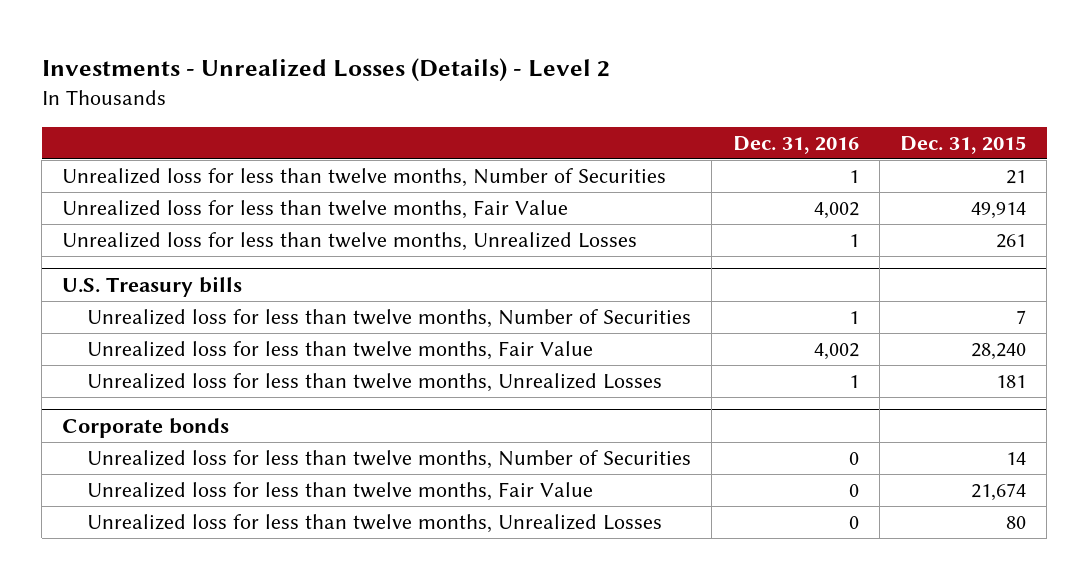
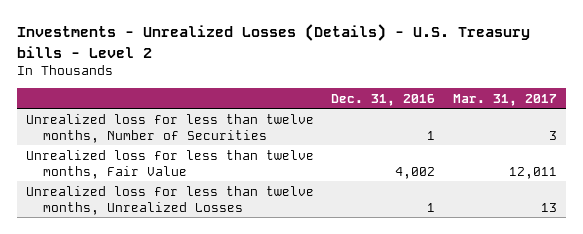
[41,57,610,82] Investments - Unrealized Losses (Details) - Level 2 -> [17,24,531,58] Investments - Unrealized Losses (Details) - U.S. Treasury bills - Level 2
[900,135,1027,154] Dec. 31, 2015 -> none
none -> [452,93,557,106] Mar. 31, 2017
[62,276,243,298] U.S. Treasury bills -> none
[87,309,692,329] Unrealized loss for less than twelve months, Number of Securities -> none
[87,341,594,361] Unrealized loss for less than twelve months, Fair Value -> none
[87,373,663,393] Unrealized loss for less than twelve months, Unrealized Losses -> none
[62,418,230,439] Corporate bonds -> none
[87,450,692,470] Unrealized loss for less than twelve months, Number of Securities -> none
[87,482,594,502] Unrealized loss for less than twelve months, Fair Value -> none
[87,514,663,534] Unrealized loss for less than twelve months, Unrealized Losses -> none

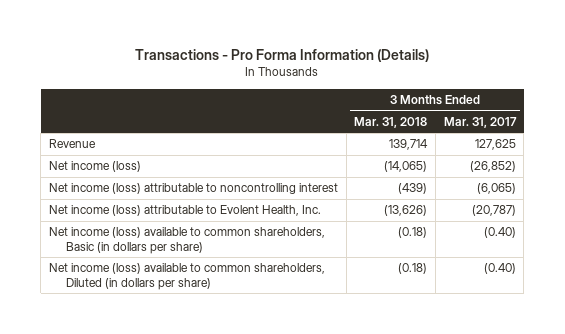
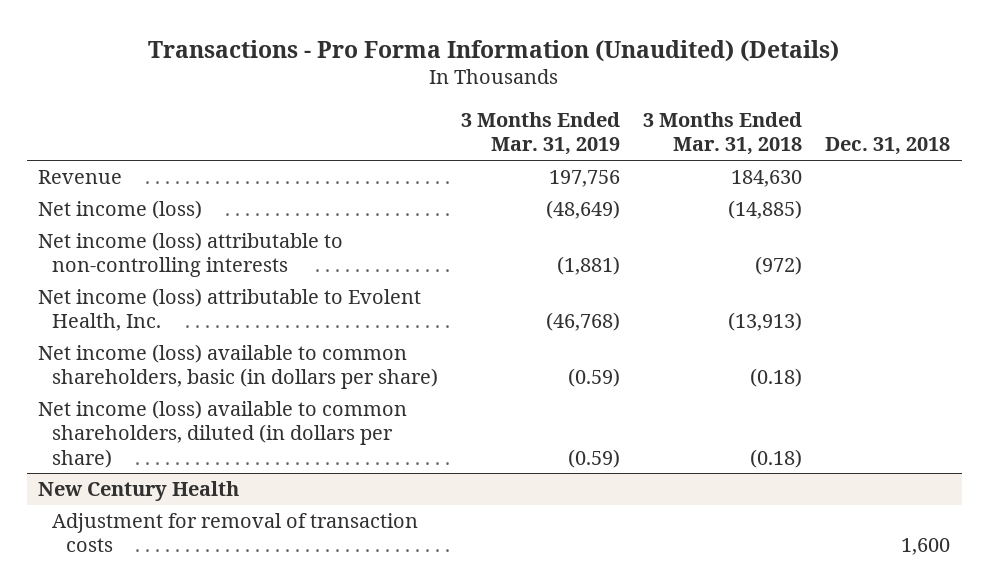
[135,48,430,62] Transactions - Pro Forma Information (Details) -> [148,39,840,62] Transactions - Pro Forma Information (Unaudited) (Details)
[443,116,517,128] Mar. 31, 2017 -> none
none -> [461,112,621,156] 3 Months Ended Mar. 31, 2019
none -> [825,137,951,156] Dec. 31, 2018
[389,139,429,151] 139,714 -> [731,169,803,187] 184,630
[384,161,428,173] (14,065) -> [728,199,803,219] (14,885)
[49,183,339,195] Net income (loss) attributable to noncontrolling interest -> [38,231,344,278] Net income (loss) attributable to non-controlling interests
[398,183,428,195] (439) -> [755,256,803,276] (972)
[384,205,428,217] (13,626) -> [728,312,803,332] (13,913)
[49,227,326,254] Net income (loss) available to common shareholders, Basic (in dollars per share) -> [38,343,439,390] Net income (loss) available to common shareholders, basic (in dollars per share)
[49,263,326,290] Net income (loss) available to common shareholders, Diluted (in dollars per share) -> [38,399,408,468] Net income (loss) available to common shareholders, diluted (in dollars per share)
none -> [38,480,240,501] New Century Health
none -> [52,512,419,553] Adjustment for removal of transaction costs

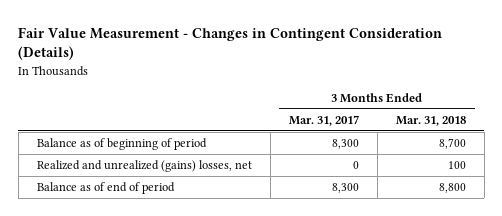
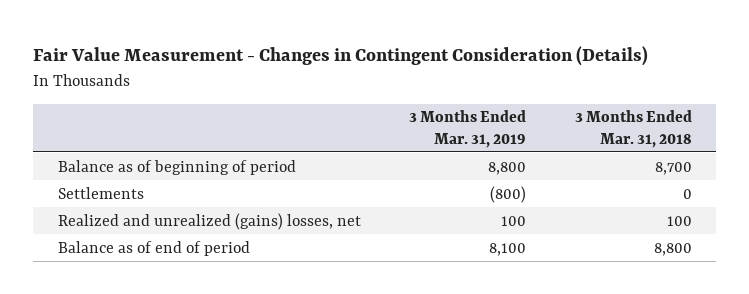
[288,114,359,126] Mar. 31, 2017 -> none
none -> [409,110,527,148] 3 Months Ended Mar. 31, 2019
none -> [57,186,144,199] Settlements

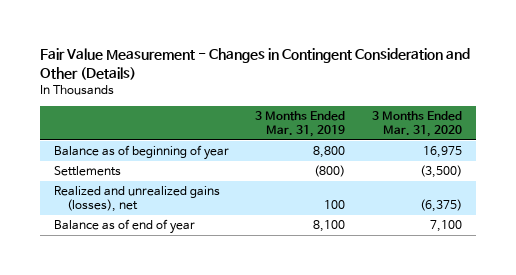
[33,46,649,67] Fair Value Measurement - Changes in Contingent Consideration (Details) -> [40,47,471,80] Fair Value Measurement - Changes in Contingent Consideration and Other (Details)
[574,110,692,148] 3 Months Ended Mar. 31, 2018 -> none
none -> [372,111,463,138] 3 Months Ended Mar. 31, 2020
[57,159,296,175] Balance as of beginning of period -> [53,145,229,161] Balance as of beginning of year
[57,212,361,230] Realized and unrealized (gains) losses, net -> [53,186,220,213] Realized and unrealized gains (losses), net
[57,240,250,256] Balance as of end of period -> [53,219,195,235] Balance as of end of year

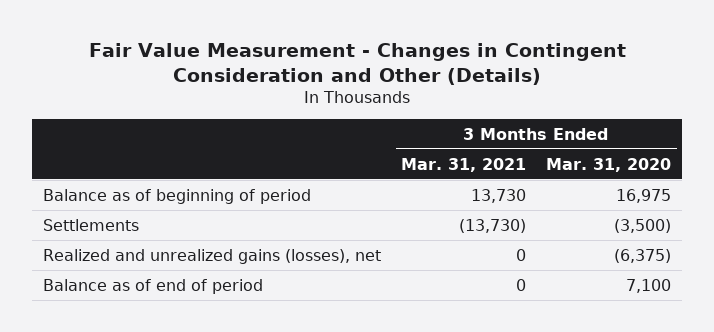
[255,111,346,138] 3 Months Ended Mar. 31, 2019 -> none
none -> [400,157,526,172] Mar. 31, 2021
[53,145,229,161] Balance as of beginning of year -> [42,188,311,204] Balance as of beginning of period
[53,219,195,235] Balance as of end of year -> [42,278,263,294] Balance as of end of period

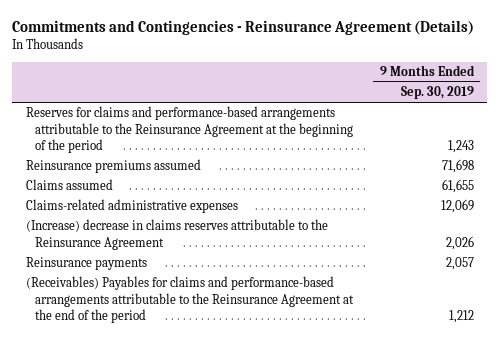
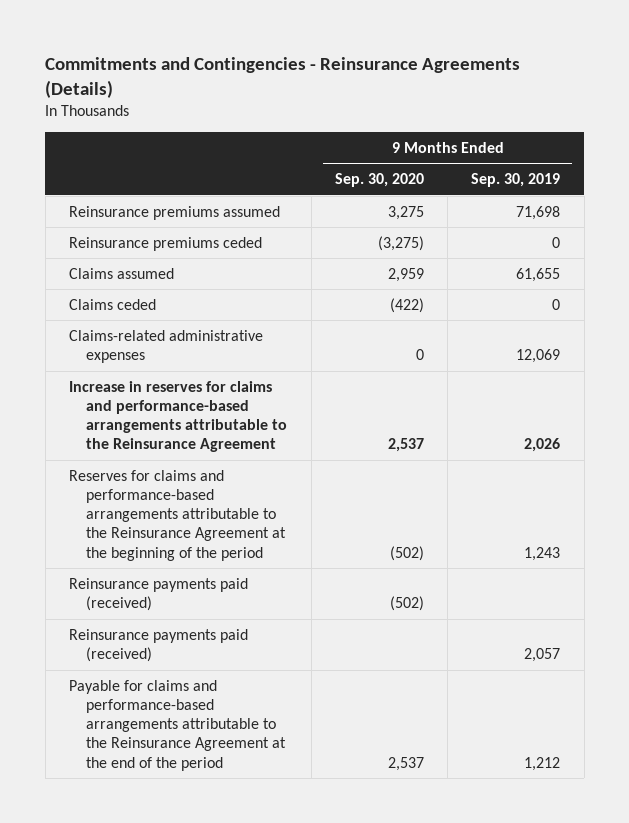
[12,19,475,35] Commitments and Contingencies - Reinsurance Agreement (Details) -> [45,56,521,98] Commitments and Contingencies - Reinsurance Agreements (Details)
none -> [334,173,424,188] Sep. 30, 2020
none -> [69,236,263,251] Reinsurance premiums ceded
none -> [69,298,157,310] Claims ceded
[25,219,328,250] (Increase) decrease in claims reserves attributable to the Reinsurance Agreement -> [69,380,288,453] Increase in reserves for claims and performance-based arrangements attributable to the Reinsurance Agreement
[25,106,353,154] Reserves for claims and performance-based arrangements attributable to the Reinsurance Agreement at the beginning of the period -> [69,469,287,561] Reserves for claims and performance-based arrangements attributable to the Reinsurance Agreement at the beginning of the period
none -> [69,577,249,612] Reinsurance payments paid (received)
[25,257,147,271] Reinsurance payments -> [69,628,249,663] Reinsurance payments paid (received)
[25,276,354,324] (Receivables) Payables for claims and performance-based arrangements attributable to the Reinsurance Agreement at the end of the period -> [69,679,287,771] Payable for claims and performance-based arrangements attributable to the Reinsurance Agreement at the end of the period

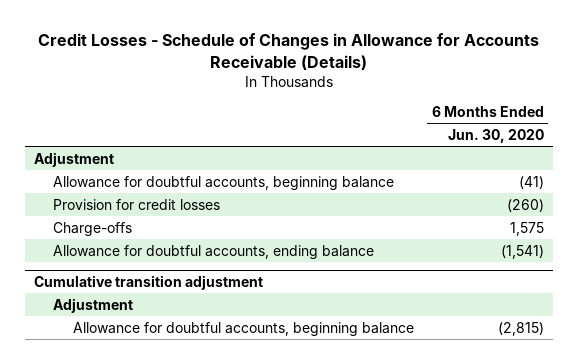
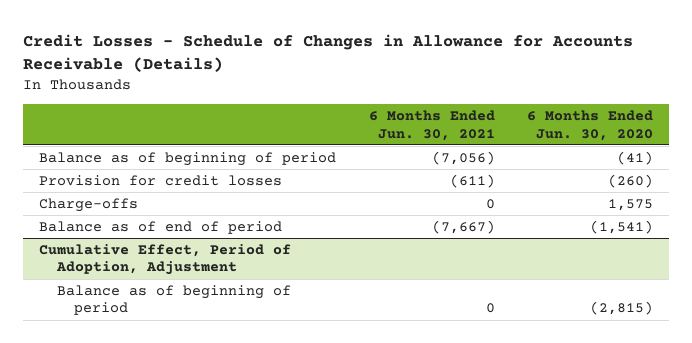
none -> [368,110,495,141] 6 Months Ended Jun. 30, 2021
[33,151,114,167] Adjustment -> none
[53,175,395,190] Allowance for doubtful accounts, beginning balance -> none
none -> [39,151,337,166] Balance as of beginning of period
[53,297,134,313] Adjustment -> none
[53,244,375,259] Allowance for doubtful accounts, ending balance -> [39,220,283,234] Balance as of end of period
[33,275,263,291] Cumulative transition adjustment -> [39,243,292,276] Cumulative Effect, Period of Adoption, Adjustment
[72,321,414,336] Allowance for doubtful accounts, beginning balance -> [56,284,291,316] Balance as of beginning of period

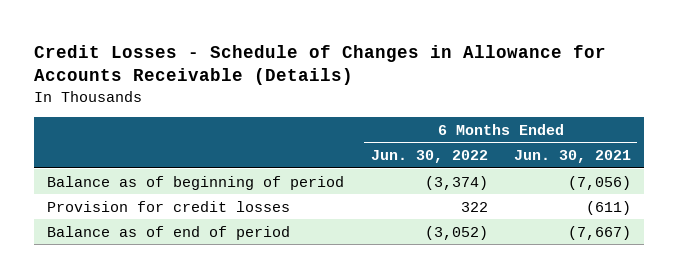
[527,110,654,141] 6 Months Ended Jun. 30, 2020 -> none
none -> [370,149,488,163] Jun. 30, 2022
[39,197,139,212] Charge-offs -> none
[39,243,292,276] Cumulative Effect, Period of Adoption, Adjustment -> none
[56,284,291,316] Balance as of beginning of period -> none

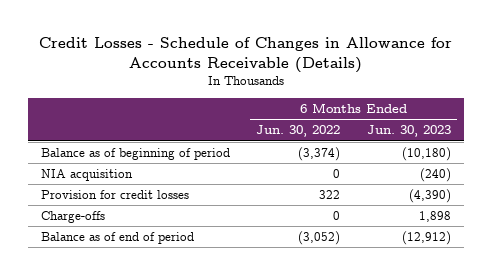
[513,149,631,163] Jun. 30, 2021 -> none
none -> [366,125,451,138] Jun. 30, 2023
none -> [41,169,134,182] NIA acquisition
none -> [41,211,106,224] Charge-offs

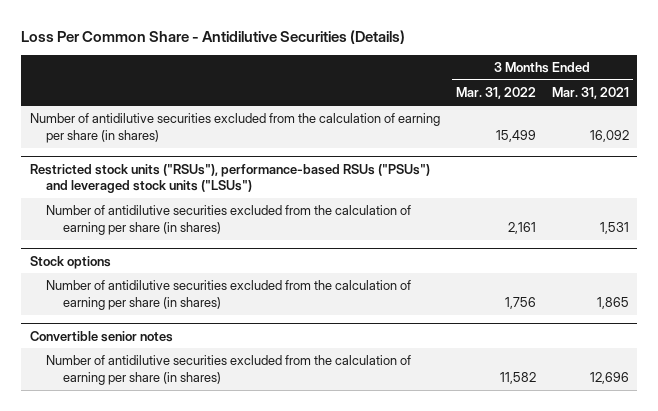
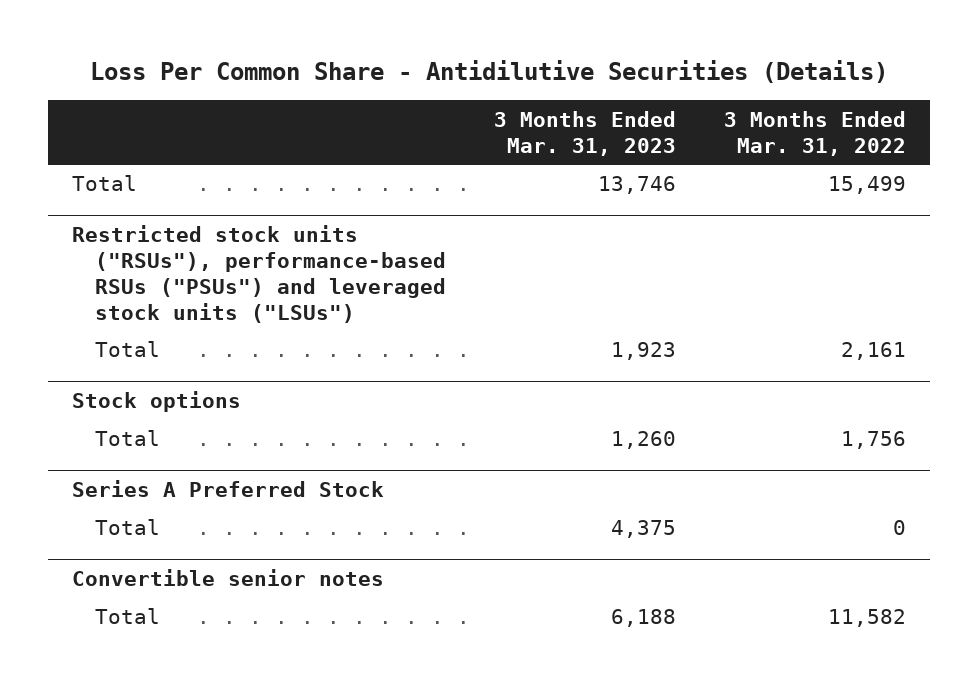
[551,87,629,100] Mar. 31, 2021 -> none
none -> [493,110,676,156] 3 Months Ended Mar. 31, 2023
[29,113,440,143] Number of antidilutive securities excluded from the calculation of earning per share (in shares) -> [72,175,138,192] Total
[46,205,412,235] Number of antidilutive securities excluded from the calculation of earning per share (in shares) -> [94,341,160,358] Total
[46,280,412,310] Number of antidilutive securities excluded from the calculation of earning per share (in shares) -> [94,430,160,447] Total
none -> [72,480,385,498] Series A Preferred Stock
none -> [94,519,160,536] Total
[46,355,412,385] Number of antidilutive securities excluded from the calculation of earning per share (in shares) -> [94,608,160,625] Total

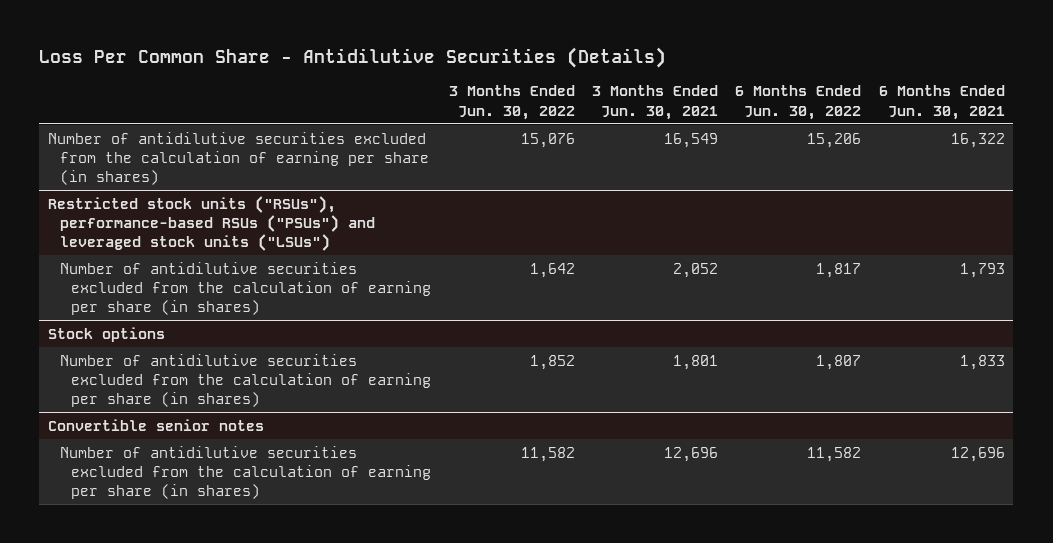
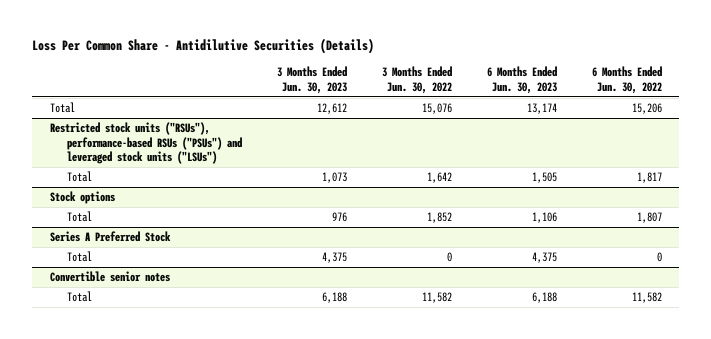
[592,85,719,120] 3 Months Ended Jun. 30, 2021 -> none
[878,85,1005,120] 6 Months Ended Jun. 30, 2021 -> none
none -> [276,66,347,94] 3 Months Ended Jun. 30, 2023
none -> [486,66,557,94] 6 Months Ended Jun. 30, 2023
[47,131,429,186] Number of antidilutive securities excluded from the calculation of earning per share (in shares) -> [49,102,75,114] Total
[59,261,432,316] Number of antidilutive securities excluded from the calculation of earning per share (in shares) -> [66,171,92,183] Total
[59,353,432,408] Number of antidilutive securities excluded from the calculation of earning per share (in shares) -> [66,211,92,223] Total
none -> [49,231,171,243] Series A Preferred Stock
none -> [66,251,92,263] Total
[59,445,432,500] Number of antidilutive securities excluded from the calculation of earning per share (in shares) -> [66,291,92,303] Total

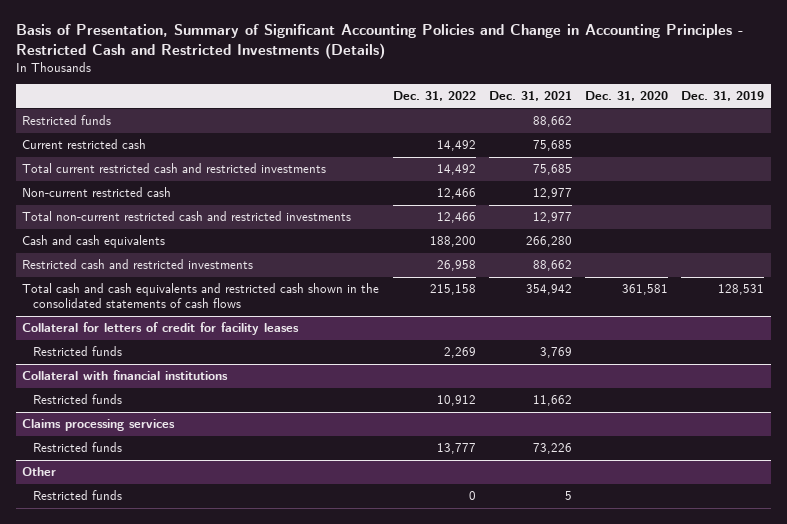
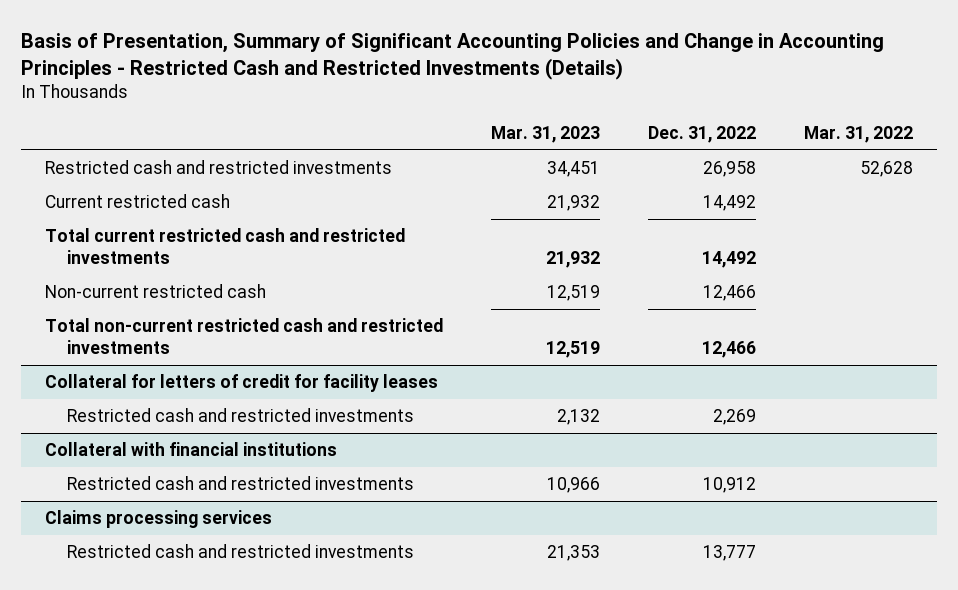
[488,91,572,102] Dec. 31, 2021 -> none
[584,91,668,102] Dec. 31, 2020 -> none
[681,91,765,102] Dec. 31, 2019 -> none
none -> [490,125,600,143] Mar. 31, 2023
none -> [804,125,914,143] Mar. 31, 2022
[22,115,112,126] Restricted funds -> none
[22,259,254,270] Restricted cash and restricted investments -> [44,160,392,175] Restricted cash and restricted investments
[22,235,166,249] Cash and cash equivalents -> none
[22,283,380,309] Total cash and cash equivalents and restricted cash shown in the consolidated statements of cash flows -> none
[32,346,122,357] Restricted funds -> [66,408,414,423] Restricted cash and restricted investments
[32,394,122,405] Restricted funds -> [66,476,414,491] Restricted cash and restricted investments
[22,467,57,477] Other -> none
[32,490,122,501] Restricted funds -> none
[32,442,122,453] Restricted funds -> [66,544,414,559] Restricted cash and restricted investments

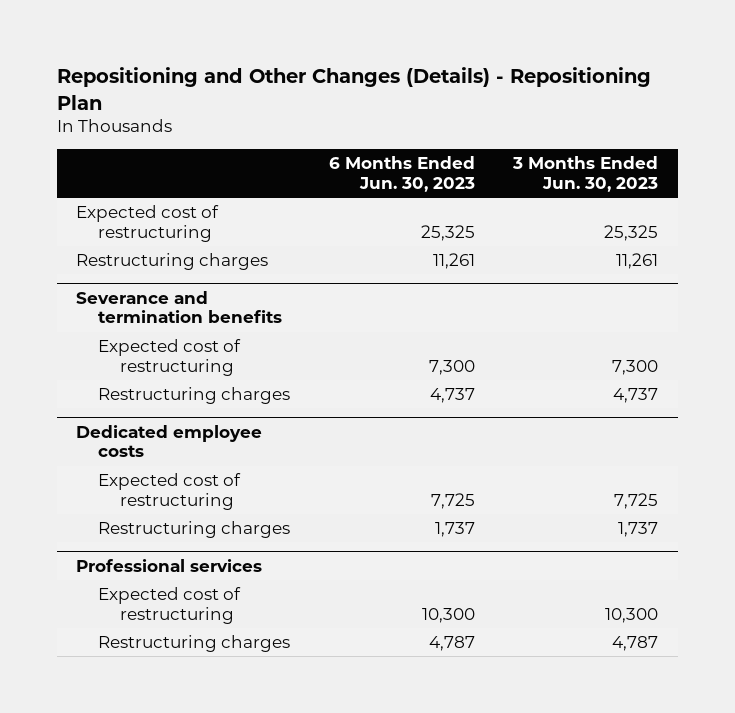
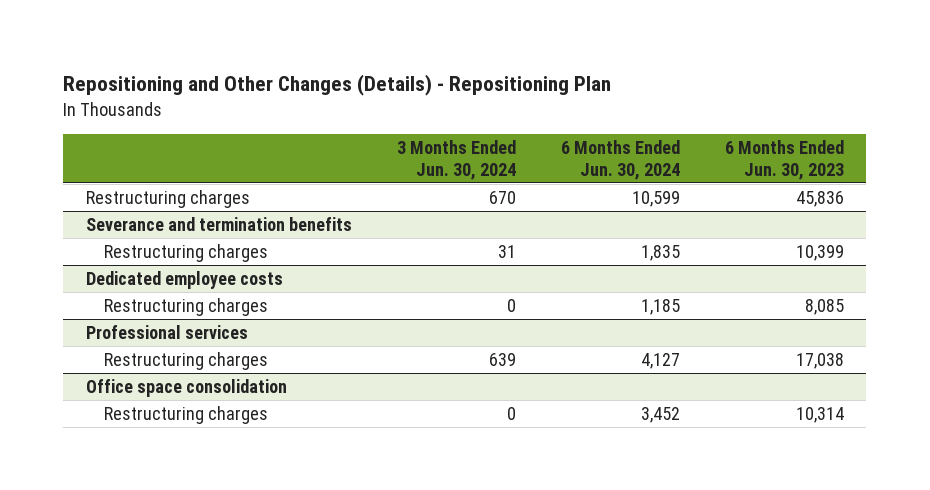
[512,156,659,192] 3 Months Ended Jun. 30, 2023 -> none
none -> [396,139,516,180] 3 Months Ended Jun. 30, 2024
none -> [560,139,680,180] 6 Months Ended Jun. 30, 2024
[76,204,220,242] Expected cost of restructuring -> none
[432,252,475,269] 11,261 -> [795,190,844,207] 45,836
[98,338,242,376] Expected cost of restructuring -> none
[429,387,475,403] 4,737 -> [795,244,844,261] 10,399
[98,472,242,510] Expected cost of restructuring -> none
[434,521,475,537] 1,737 -> [804,298,844,315] 8,085
[98,586,242,624] Expected cost of restructuring -> none
[428,635,475,651] 4,787 -> [795,352,844,369] 17,038
none -> [85,378,287,397] Office space consolidation
none -> [104,405,269,424] Restructuring charges

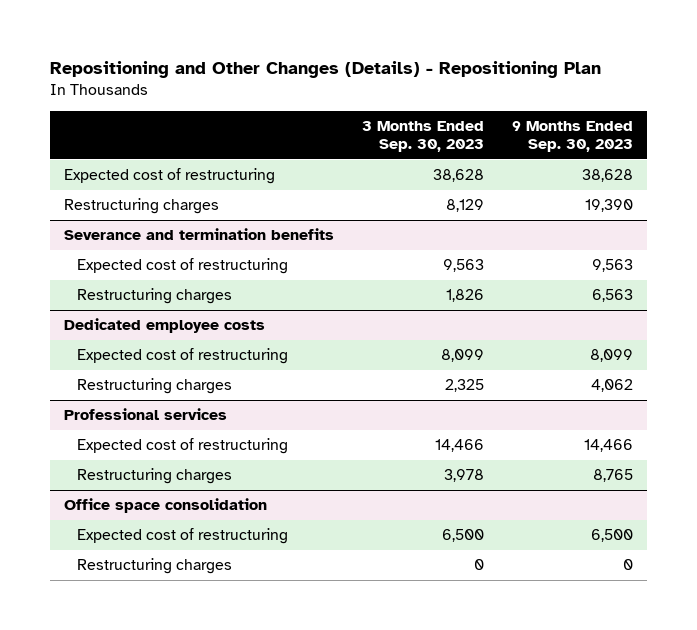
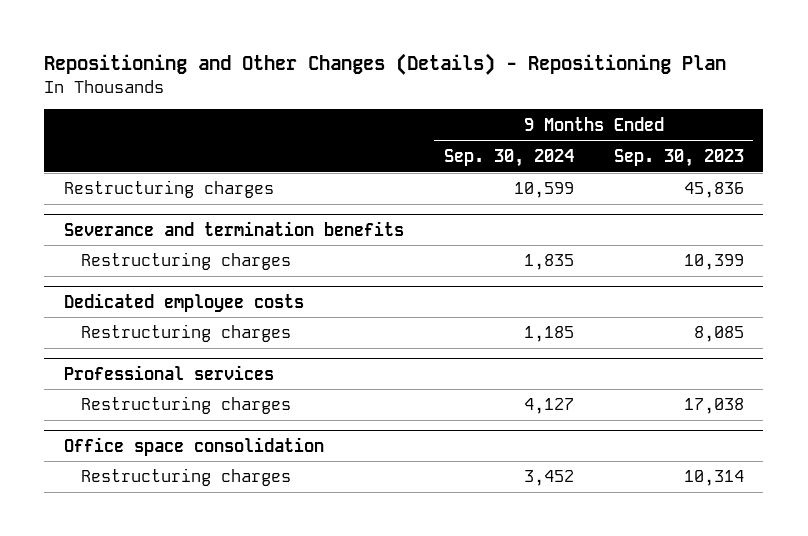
[361,120,484,153] 3 Months Ended Sep. 30, 2023 -> none
none -> [443,148,574,167] Sep. 30, 2024
[64,168,276,185] Expected cost of restructuring -> none
[584,199,633,213] 19,390 -> [683,182,744,199] 45,836
[76,258,288,275] Expected cost of restructuring -> none
[591,289,633,303] 6,563 -> [683,254,744,271] 10,399
[76,348,288,365] Expected cost of restructuring -> none
[590,379,633,393] 4,062 -> [693,326,744,343] 8,085
[76,438,288,455] Expected cost of restructuring -> none
[592,469,633,483] 8,765 -> [683,398,744,415] 17,038
[76,528,288,545] Expected cost of restructuring -> none
[622,559,633,571] 0 -> [683,470,744,487] 10,314

